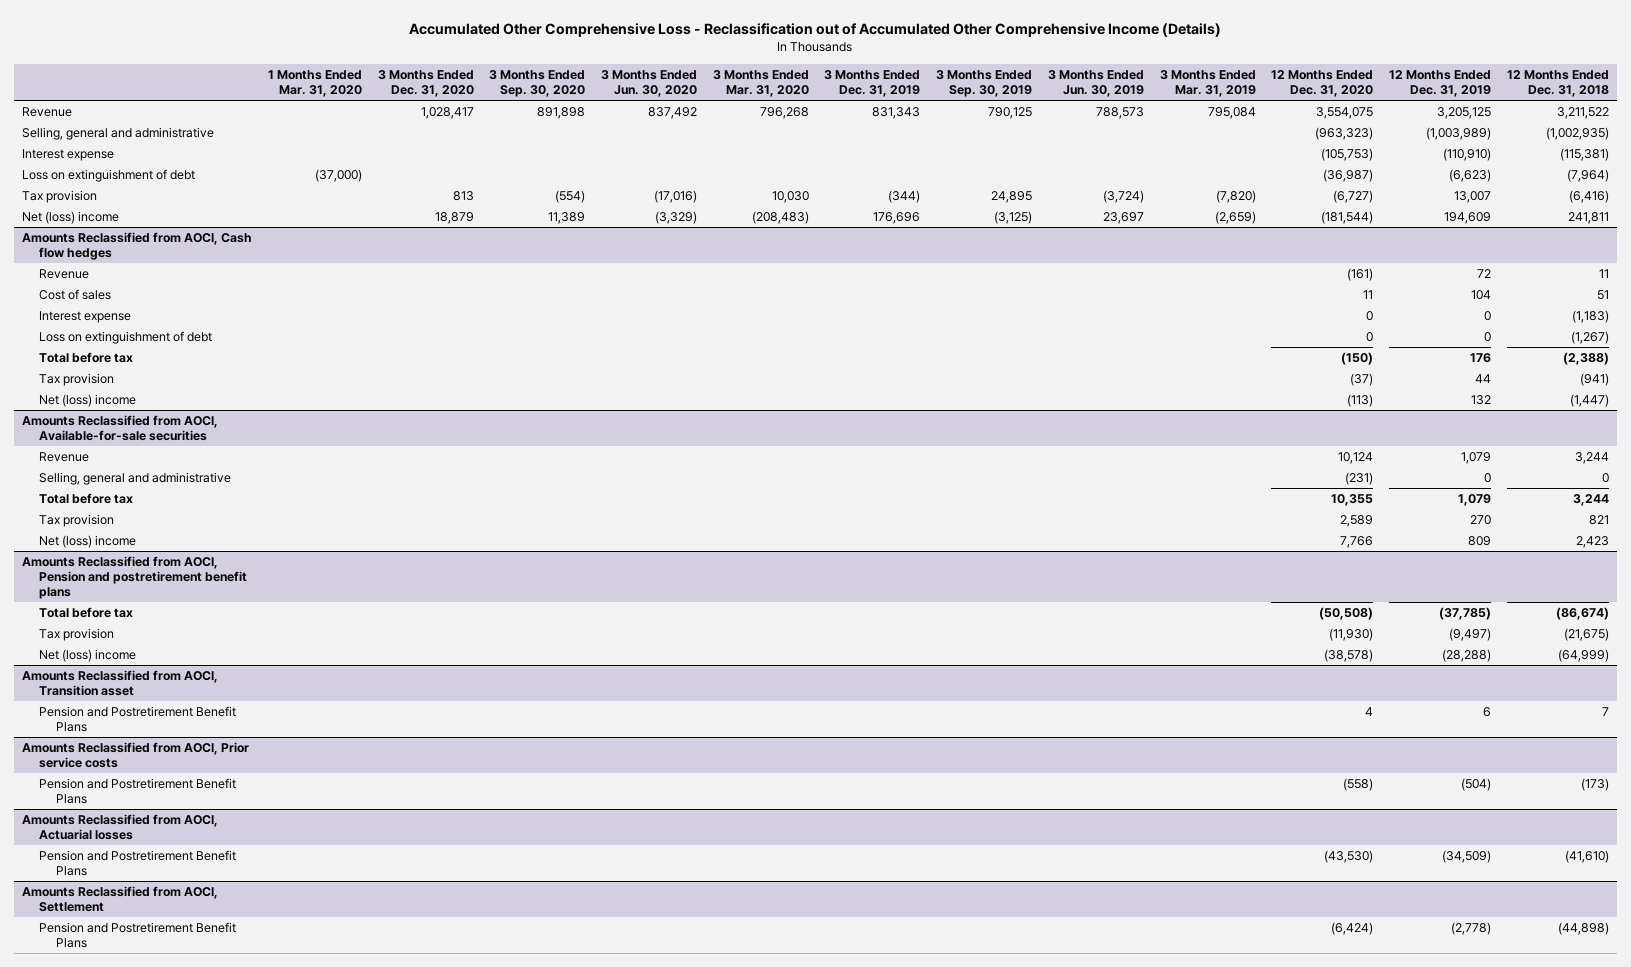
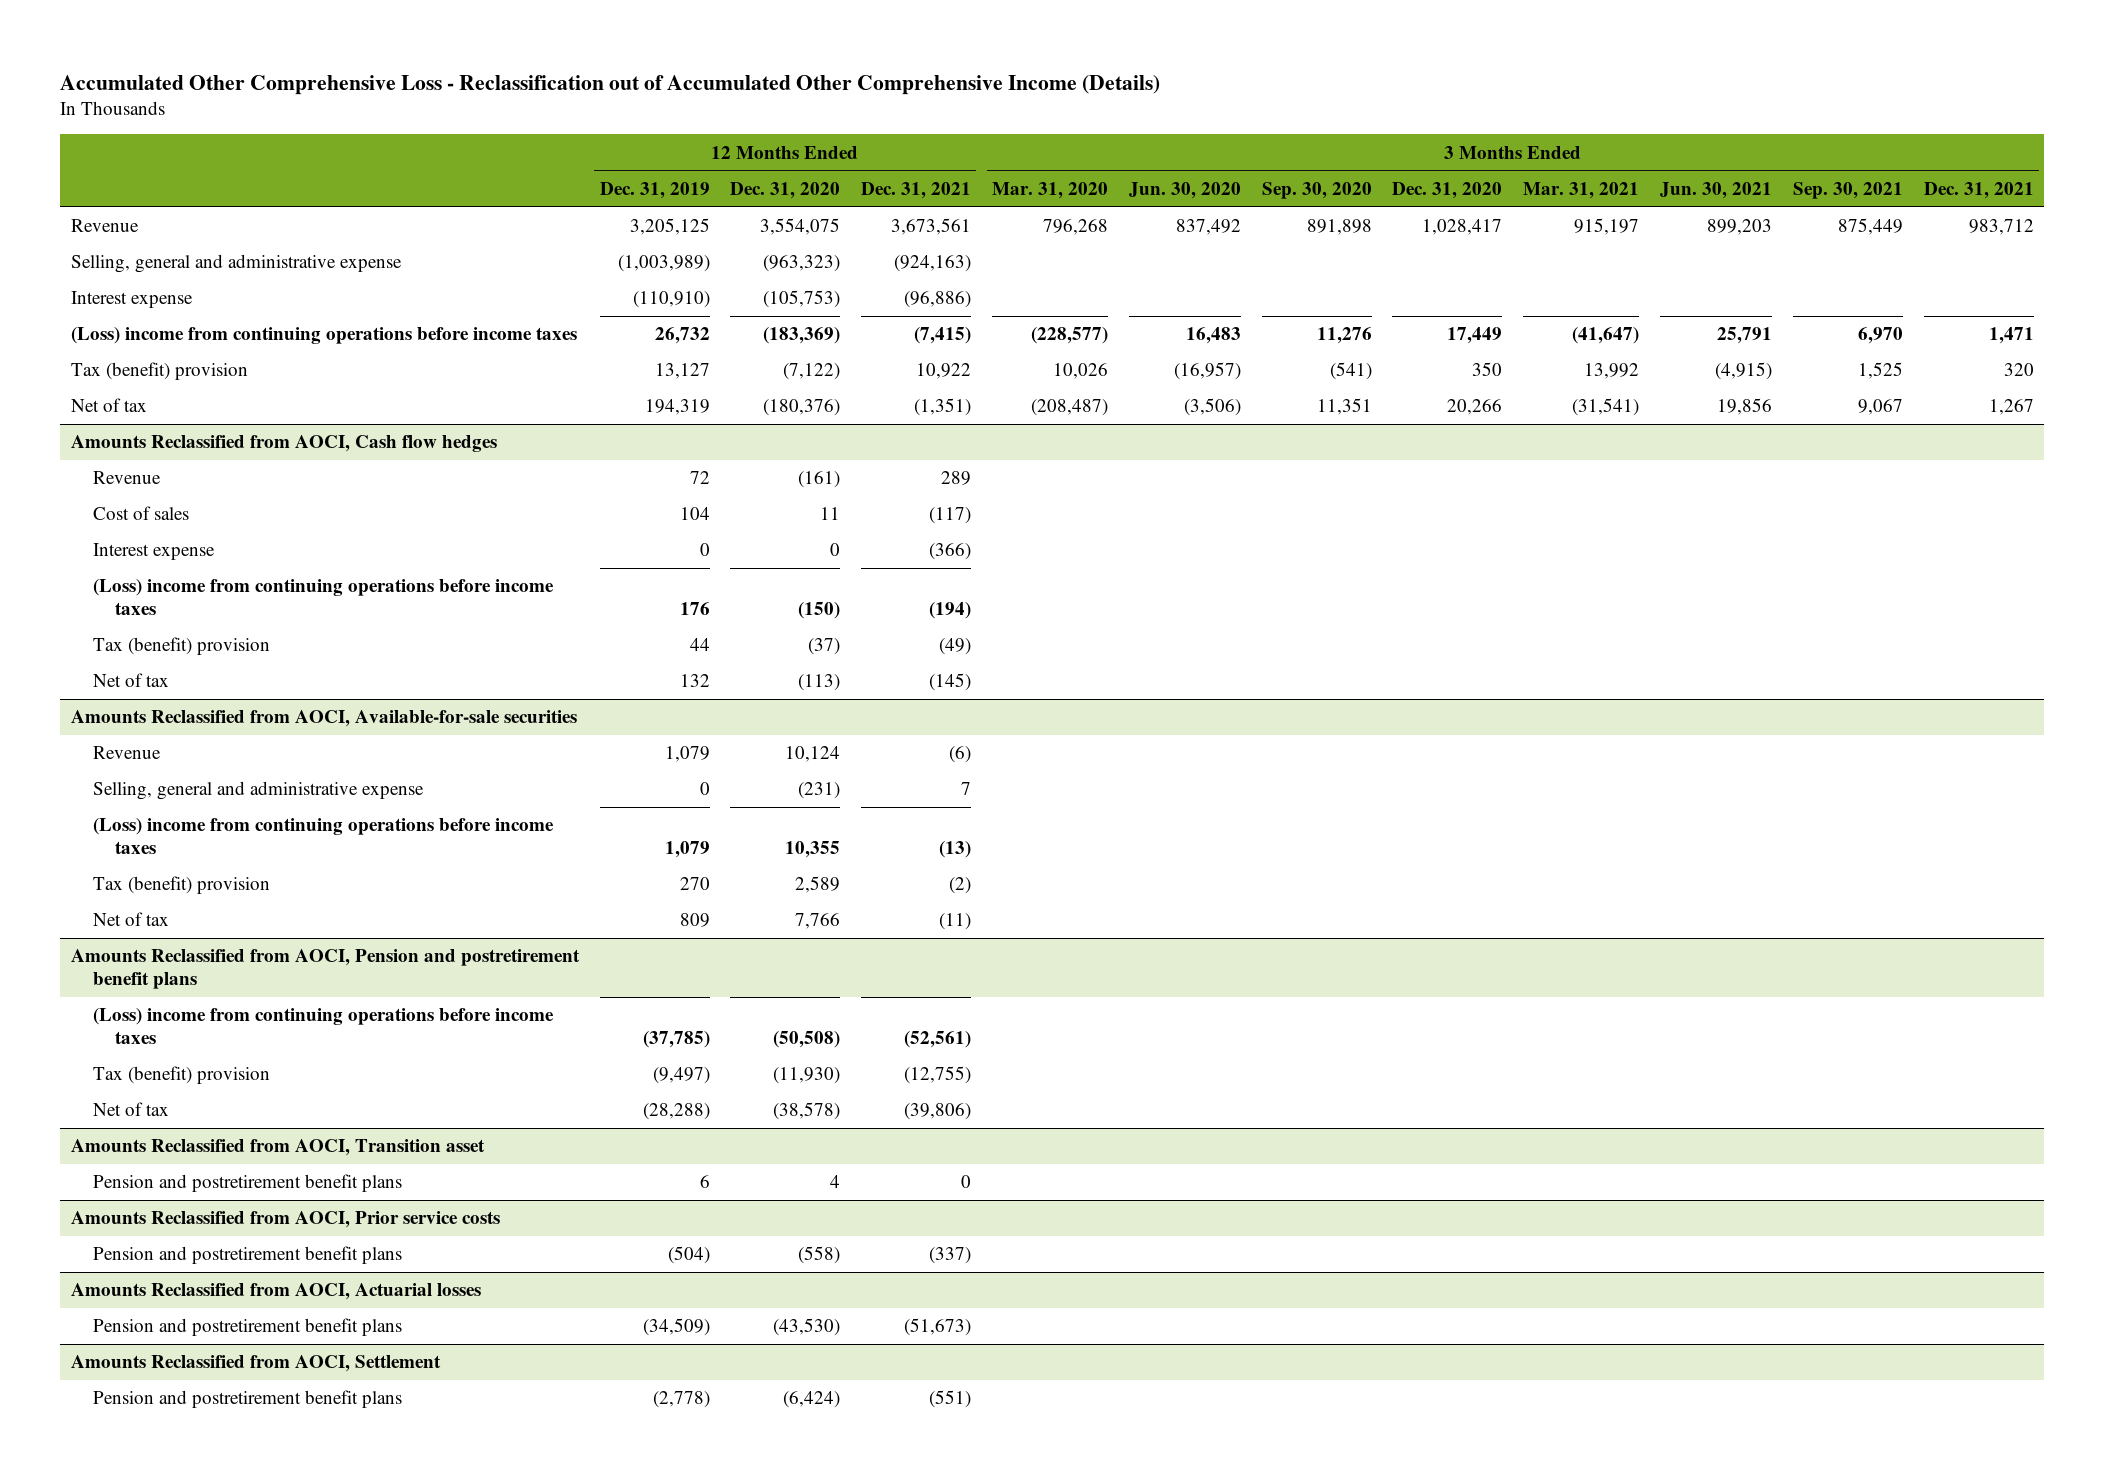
[267,70,362,98] 1 Months Ended Mar. 31, 2020 -> none
[824,70,921,98] 3 Months Ended Dec. 31, 2019 -> none
[936,70,1033,98] 3 Months Ended Sep. 30, 2019 -> none
[1047,70,1144,98] 3 Months Ended Jun. 30, 2019 -> none
[1159,70,1256,98] 3 Months Ended Mar. 31, 2019 -> none
[1506,70,1609,98] 12 Months Ended Dec. 31, 2018 -> none
none -> [861,181,972,199] Dec. 31, 2021
none -> [1523,181,1640,199] Mar. 31, 2021
none -> [1660,181,1773,199] Jun. 30, 2021
none -> [1792,181,1903,199] Sep. 30, 2021
none -> [1923,181,2034,199] Dec. 31, 2021
[22,127,215,141] Selling, general and administrative -> [70,254,402,274] Selling, general and administrative expense
[22,169,196,183] Loss on extinguishment of debt -> none
none -> [70,327,577,345] (Loss) income from continuing operations before income taxes
[22,190,98,204] Tax provision -> [70,362,248,381] Tax (benefit) provision
[452,191,474,202] 813 -> [1472,362,1503,377] 350
[555,190,586,204] (554) -> [1329,362,1372,381] (541)
[653,190,697,204] (17,016) -> [1173,362,1241,381] (16,957)
[771,191,809,204] 10,030 -> [1053,363,1109,380] 10,026
[1333,190,1374,204] (6,727) -> [783,363,841,381] (7,122)
[1453,191,1491,204] 13,007 -> [654,363,710,380] 13,127
[22,211,120,225] Net (loss) income -> [70,398,147,413] Net of tax
[434,212,474,225] 18,879 -> [1447,399,1503,416] 20,266
[548,212,586,225] 11,389 -> [1316,398,1372,416] 11,351
[654,211,697,225] (3,329) -> [1183,398,1241,417] (3,506)
[751,211,809,225] (208,483) -> [1031,399,1109,417] (208,487)
[1321,211,1374,225] (181,544) -> [763,399,841,417] (180,376)
[1443,212,1491,225] 194,609 -> [644,399,710,416] 194,319
[39,331,213,345] Loss on extinguishment of debt -> none
[39,352,134,364] Total before tax -> [93,579,555,616] (Loss) income from continuing operations before income taxes
[39,373,115,387] Tax provision -> [93,637,271,656] Tax (benefit) provision
[39,394,137,408] Net (loss) income -> [93,673,170,688] Net of tax
[39,472,232,486] Selling, general and administrative -> [93,781,425,801] Selling, general and administrative expense
[39,493,134,505] Total before tax -> [93,818,555,855] (Loss) income from continuing operations before income taxes
[39,514,115,528] Tax provision -> [93,876,271,895] Tax (benefit) provision
[39,535,137,549] Net (loss) income -> [93,912,170,927] Net of tax
[39,607,134,619] Total before tax -> [93,1008,555,1045] (Loss) income from continuing operations before income taxes
[39,628,115,642] Tax provision -> [93,1066,271,1085] Tax (benefit) provision
[39,649,137,663] Net (loss) income -> [93,1102,170,1117] Net of tax
[39,706,237,733] Pension and Postretirement Benefit Plans -> [93,1174,403,1193] Pension and postretirement benefit plans
[39,778,237,805] Pension and Postretirement Benefit Plans -> [93,1246,403,1265] Pension and postretirement benefit plans
[39,850,237,877] Pension and Postretirement Benefit Plans -> [93,1318,403,1337] Pension and postretirement benefit plans
[39,922,237,949] Pension and Postretirement Benefit Plans -> [93,1390,403,1409] Pension and postretirement benefit plans

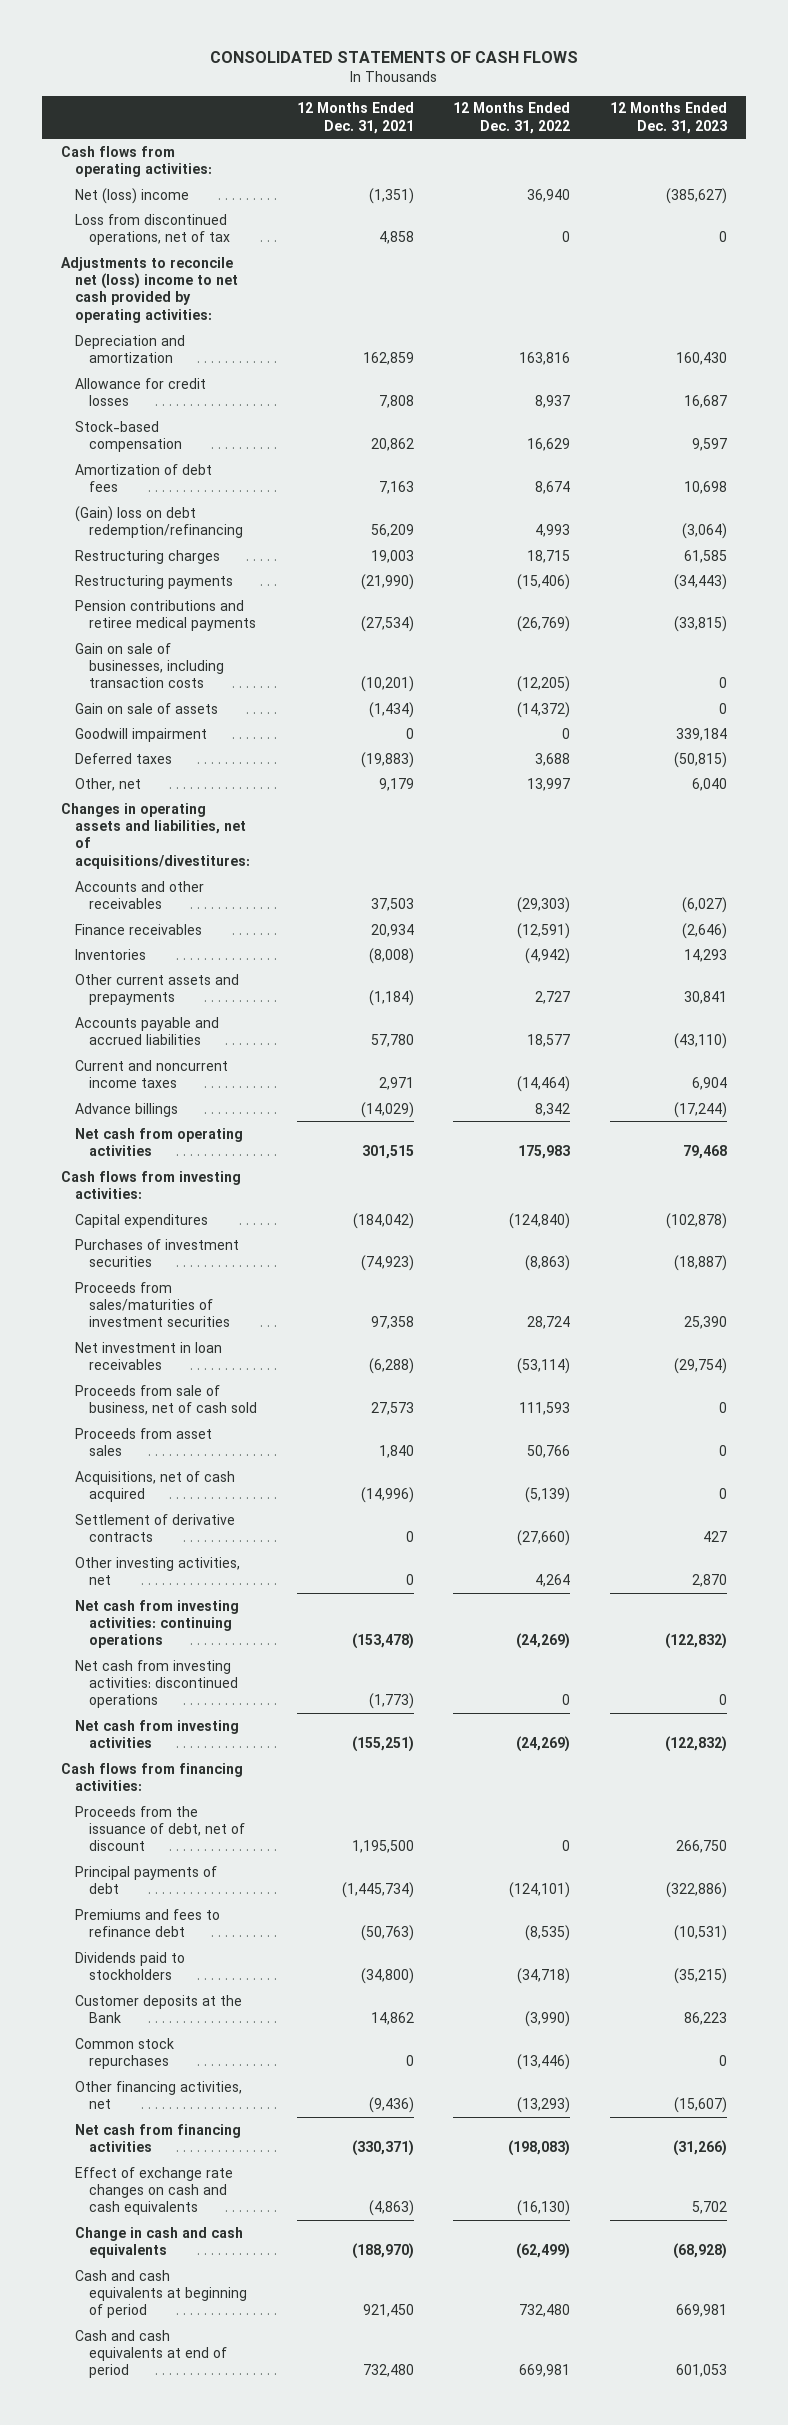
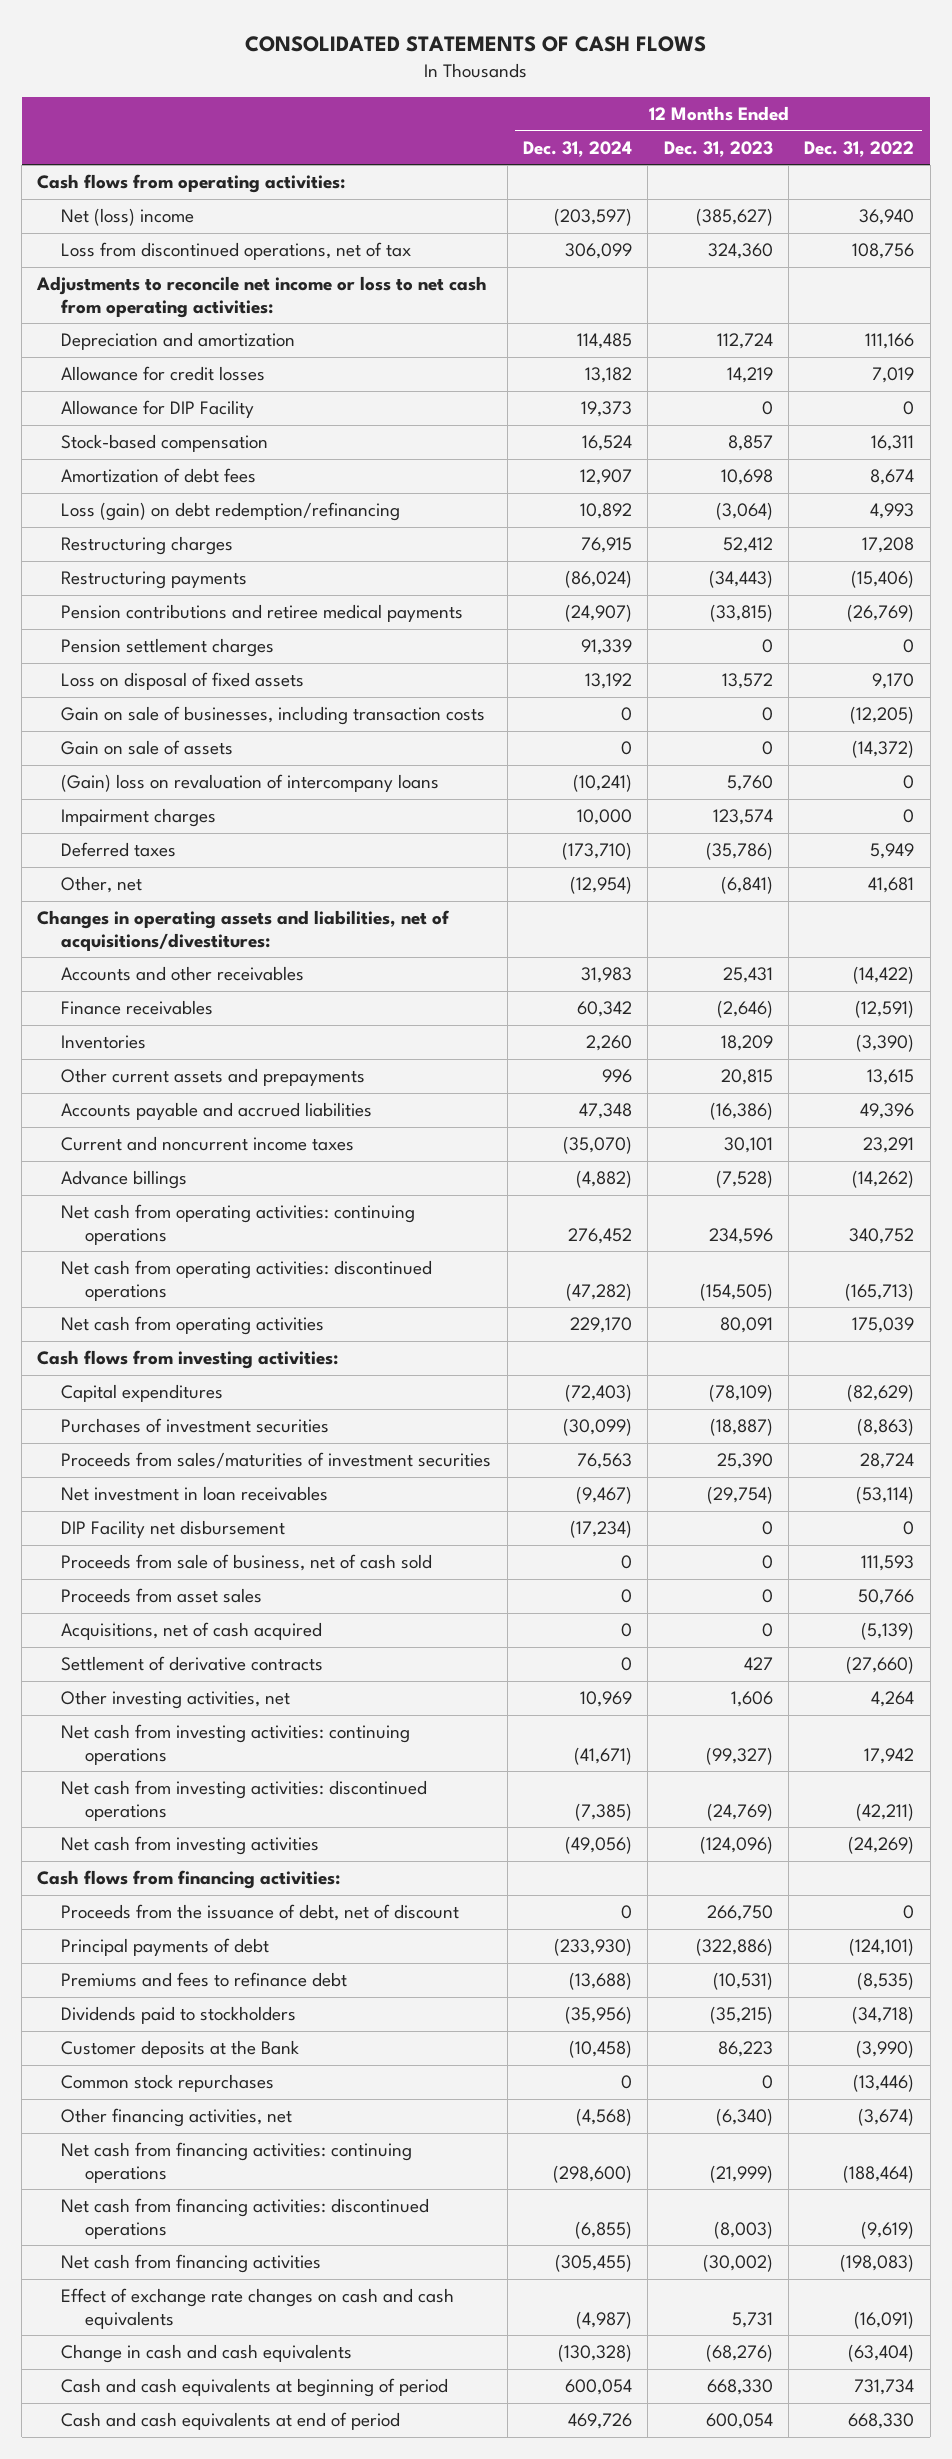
[296,102,414,134] 12 Months Ended Dec. 31, 2021 -> none
none -> [522,140,632,157] Dec. 31, 2024
[562,230,571,242] 0 -> [852,243,915,260] 108,756
[718,230,727,242] 0 -> [707,243,773,260] 324,360
[61,256,239,323] Adjustments to reconcile net (loss) income to net cash provided by operating activities: -> [36,276,488,318] Adjustments to reconcile net income or loss to net cash from operating activities:
[519,351,571,365] 163,816 -> [865,333,915,350] 111,166
[675,351,727,365] 160,430 -> [716,333,773,350] 112,724
[535,394,571,408] 8,937 -> [872,367,915,384] 7,019
[683,394,727,408] 16,687 -> [726,367,773,384] 14,219
none -> [61,400,255,419] Allowance for DIP Facility
[527,437,571,451] 16,629 -> [871,435,915,452] 16,311
[691,437,727,451] 9,597 -> [727,435,773,452] 8,857
[75,505,244,538] (Gain) loss on debt redemption/refinancing -> [61,502,401,522] Loss (gain) on debt redemption/refinancing
[527,549,571,563] 18,715 -> [862,537,915,554] 17,208
[683,549,727,563] 61,585 -> [722,537,773,554] 52,412
none -> [61,638,275,658] Pension settlement charges
none -> [61,672,305,691] Loss on disposal of fixed assets
[75,727,208,742] Goodwill impairment -> none
none -> [61,774,440,793] (Gain) loss on revaluation of intercompany loans
none -> [61,808,217,828] Impairment charges
[535,752,571,766] 3,688 -> [870,843,915,860] 5,949
[673,751,727,768] (50,815) -> [705,842,773,861] (35,786)
[527,777,571,791] 13,997 -> [868,877,915,894] 41,681
[691,777,727,791] 6,040 -> [720,876,773,895] (6,841)
[517,896,571,913] (29,303) -> [853,966,915,985] (14,422)
[681,896,727,913] (6,027) -> [722,967,773,984] 25,431
[525,947,571,964] (4,942) -> [856,1034,915,1053] (3,390)
[683,948,727,962] 14,293 -> [720,1035,773,1052] 18,209
[535,990,571,1004] 2,727 -> [867,1069,915,1086] 13,615
[683,990,727,1004] 30,841 -> [720,1069,773,1086] 20,815
[527,1033,571,1047] 18,577 -> [860,1103,915,1120] 49,396
[673,1032,727,1049] (43,110) -> [709,1102,773,1121] (16,386)
[517,1075,571,1092] (14,464) -> [863,1137,915,1154] 23,291
[691,1076,727,1090] 6,904 -> [723,1137,773,1154] 30,101
[535,1102,571,1116] 8,342 -> [852,1170,915,1189] (14,262)
[673,1101,727,1118] (17,244) -> [715,1170,773,1189] (7,528)
none -> [61,1204,416,1245] Net cash from operating activities: continuing operations
none -> [61,1260,433,1301] Net cash from operating activities: discontinued operations
[518,1144,571,1159] 175,983 -> [852,1317,915,1334] 175,039
[682,1144,727,1159] 79,468 -> [719,1317,773,1334] 80,091
[509,1212,571,1229] (124,840) -> [847,1384,915,1403] (82,629)
[665,1212,727,1229] (102,878) -> [708,1384,773,1403] (78,109)
none -> [61,1520,286,1539] DIP Facility net disbursement
[691,1573,727,1587] 2,870 -> [730,1691,773,1708] 1,606
[516,1633,571,1650] (24,269) -> [864,1747,915,1764] 17,942
[664,1633,727,1650] (122,832) -> [705,1746,773,1765] (99,327)
[562,1694,571,1706] 0 -> [856,1802,915,1821] (42,211)
[718,1694,727,1706] 0 -> [706,1802,773,1821] (24,769)
[664,1735,727,1752] (122,832) -> [699,1836,773,1855] (124,096)
[517,2096,571,2113] (13,293) -> [858,2108,915,2127] (3,674)
[673,2096,727,2113] (15,607) -> [715,2108,773,2127] (6,340)
none -> [61,2142,413,2183] Net cash from financing activities: continuing operations
none -> [61,2198,430,2239] Net cash from financing activities: discontinued operations
[672,2139,727,2156] (31,266) -> [702,2254,773,2273] (30,002)
[517,2200,571,2217] (16,130) -> [854,2310,915,2329] (16,091)
[691,2201,727,2215] 5,702 -> [731,2311,773,2328] 5,731
[516,2242,571,2259] (62,499) -> [848,2344,915,2363] (63,404)
[672,2242,727,2259] (68,928) -> [705,2344,773,2363] (68,276)
[519,2304,571,2318] 732,480 -> [854,2379,915,2396] 731,734
[675,2304,727,2318] 669,981 -> [706,2379,773,2396] 668,330
[519,2364,571,2378] 669,981 -> [848,2413,915,2430] 668,330
[675,2364,727,2378] 601,053 -> [705,2413,773,2430] 600,054

